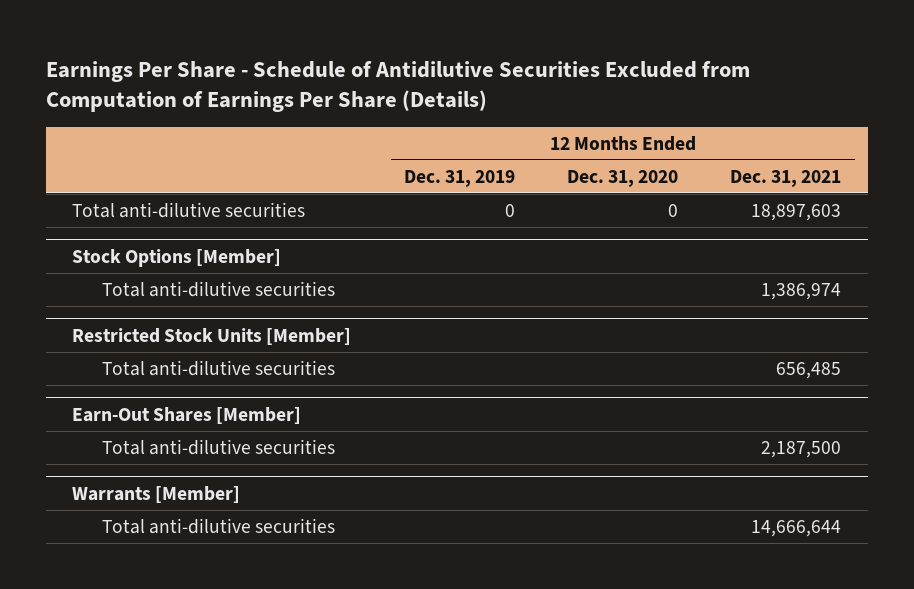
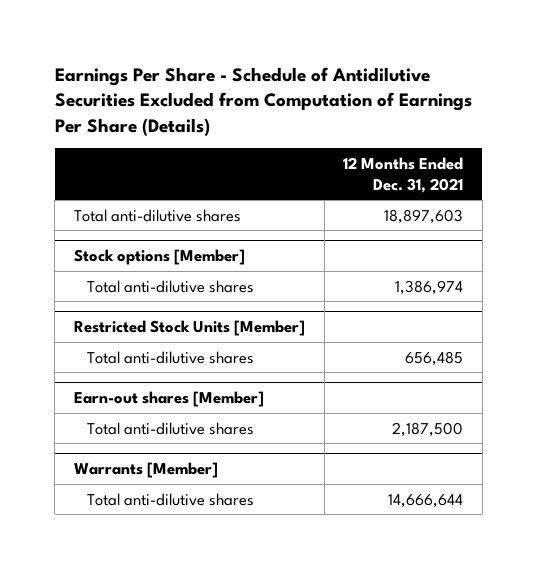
[403,169,515,187] Dec. 31, 2019 -> none
[567,169,679,187] Dec. 31, 2020 -> none
[72,202,306,219] Total anti-dilutive securities -> [73,208,241,222] Total anti-dilutive shares
[72,248,282,267] Stock Options [Member] -> [73,248,245,265] Stock options [Member]
[101,281,335,298] Total anti-dilutive securities -> [87,279,255,293] Total anti-dilutive shares
[101,360,335,377] Total anti-dilutive securities -> [87,350,255,364] Total anti-dilutive shares
[72,406,302,424] Earn-Out Shares [Member] -> [73,390,264,407] Earn-out shares [Member]
[101,439,335,456] Total anti-dilutive securities -> [87,421,255,435] Total anti-dilutive shares
[101,518,335,535] Total anti-dilutive securities -> [87,492,255,506] Total anti-dilutive shares

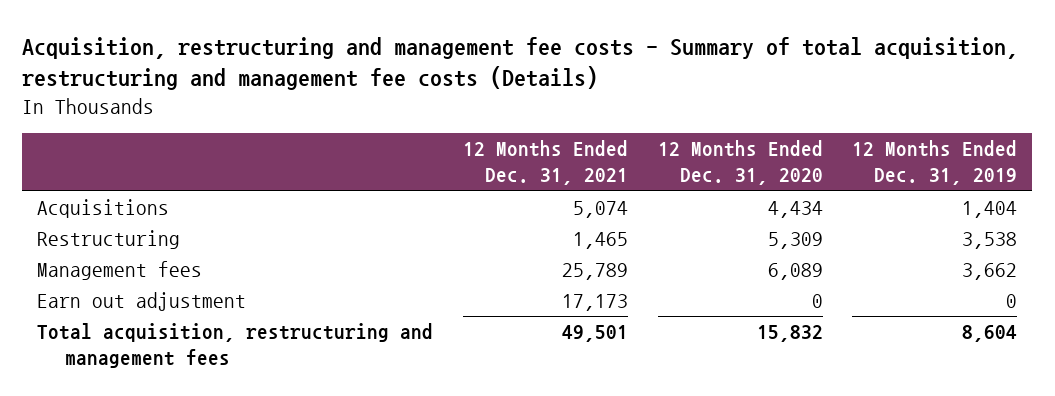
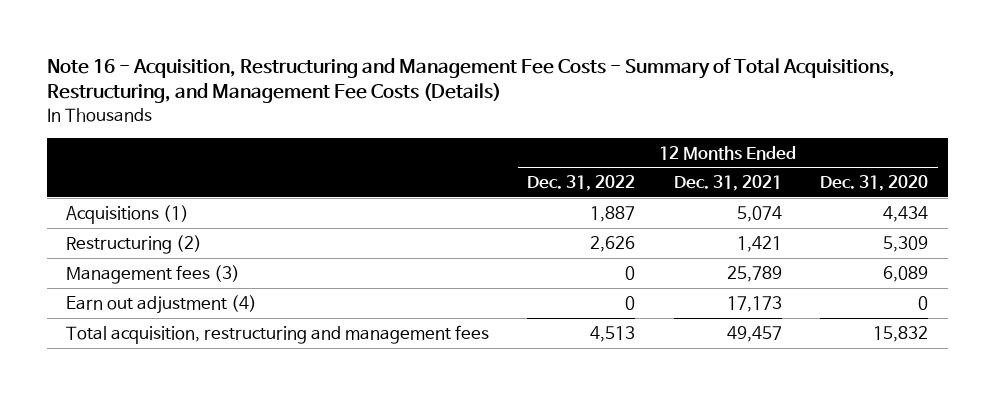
[22,36,1019,91] Acquisition, restructuring and management fee costs - Summary of total acquisition, restructuring and management fee costs (Details) -> [46,57,895,104] Note 16 - Acquisition, Restructuring and Management Fee Costs - Summary of Total Acquisitions, Restructuring, and Management Fee Costs (Details)
[852,140,1018,186] 12 Months Ended Dec. 31, 2019 -> none
none -> [527,175,636,192] Dec. 31, 2022
[37,199,170,219] Acquisitions -> [65,204,189,224] Acquisitions (1)
[37,230,181,250] Restructuring -> [65,234,202,254] Restructuring (2)
[572,232,628,250] 1,465 -> [736,235,782,252] 1,421
[37,261,203,281] Management fees -> [65,264,240,284] Management fees (3)
[37,292,247,312] Earn out adjustment -> [65,294,257,314] Earn out adjustment (4)
[561,325,628,343] 49,501 -> [726,325,782,342] 49,457

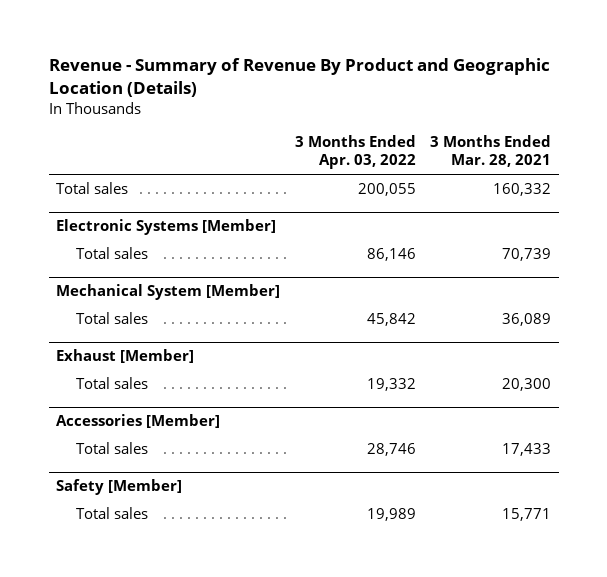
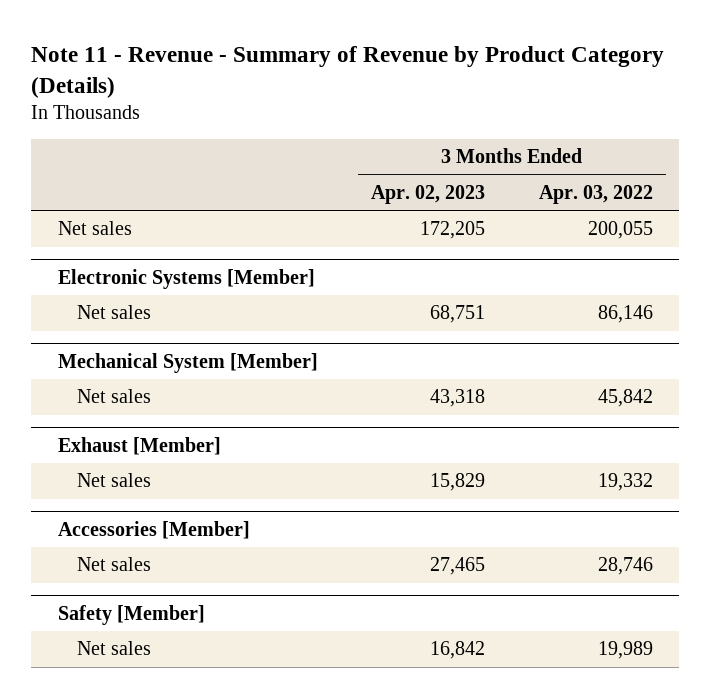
[48,58,550,97] Revenue - Summary of Revenue By Product and Geographic Location (Details) -> [30,45,664,98] Note 11 - Revenue - Summary of Revenue by Product Category (Details)
[430,135,552,168] 3 Months Ended Mar. 28, 2021 -> none
none -> [371,184,486,204] Apr. 02, 2023
[55,182,128,195] Total sales -> [57,221,132,236] Net sales
[75,247,148,260] Total sales -> [76,305,151,320] Net sales
[75,312,148,325] Total sales -> [76,389,151,404] Net sales
[75,377,148,390] Total sales -> [76,473,151,488] Net sales
[75,442,148,455] Total sales -> [76,557,151,572] Net sales
[75,507,148,520] Total sales -> [76,641,151,656] Net sales

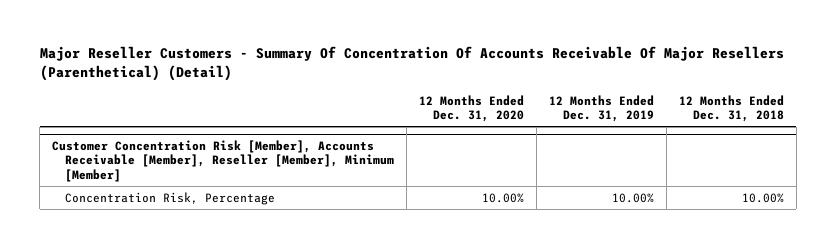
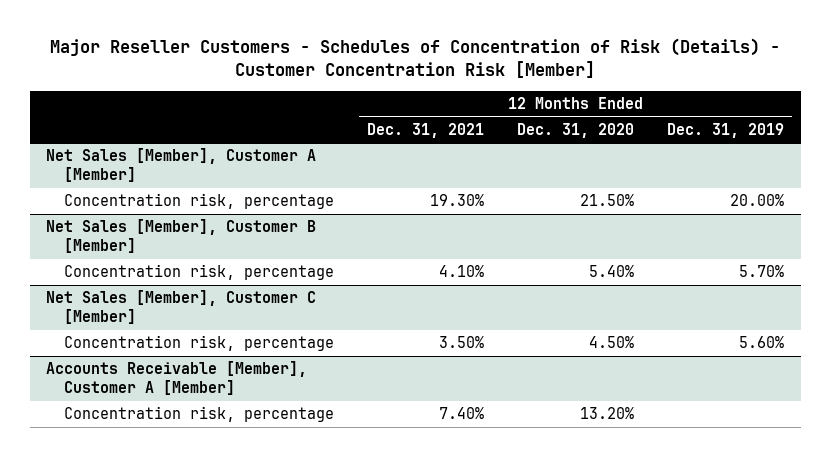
[39,46,784,82] Major Reseller Customers - Summary Of Concentration Of Accounts Receivable Of Major Resellers (Parenthetical) (Detail) -> [50,37,781,78] Major Reseller Customers - Schedules of Concentration of Risk (Details) - Customer Concentration Risk [Member]
[678,94,784,123] 12 Months Ended Dec. 31, 2018 -> none
none -> [367,122,485,138] Dec. 31, 2021
[52,139,394,182] Customer Concentration Risk [Member], Accounts Receivable [Member], Reseller [Member], Minimum [Member] -> none
none -> [46,148,317,183] Net Sales [Member], Customer A [Member]
[64,191,275,205] Concentration Risk, Percentage -> [64,193,335,210] Concentration risk, percentage
[481,192,524,203] 10.00% -> [580,194,635,207] 21.50%
[611,192,654,203] 10.00% -> [730,194,785,207] 20.00%
none -> [46,219,317,254] Net Sales [Member], Customer B [Member]
none -> [64,264,335,281] Concentration risk, percentage
none -> [46,290,317,325] Net Sales [Member], Customer C [Member]
none -> [64,335,335,352] Concentration risk, percentage
none -> [46,361,308,396] Accounts Receivable [Member], Customer A [Member]
none -> [64,406,335,423] Concentration risk, percentage

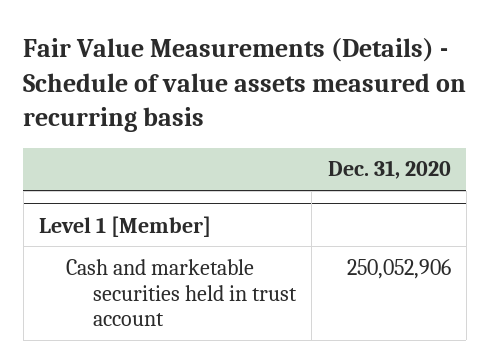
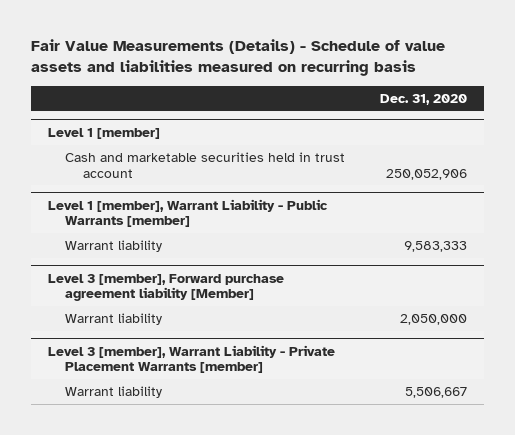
[23,38,467,132] Fair Value Measurements (Details) - Schedule of value assets measured on recurring basis -> [30,39,445,77] Fair Value Measurements (Details) - Schedule of value assets and liabilities measured on recurring basis
[39,215,212,237] Level 1 [Member] -> [47,127,160,139] Level 1 [member]
none -> [47,198,328,228] Level 1 [member], Warrant Liability - Public Warrants [member]
none -> [65,239,163,252] Warrant liability
none -> [47,273,284,302] Level 3 [member], Forward purchase agreement liability [Member]
none -> [65,312,163,325] Warrant liability
none -> [47,344,335,374] Level 3 [member], Warrant Liability - Private Placement Warrants [member]
none -> [65,385,163,398] Warrant liability

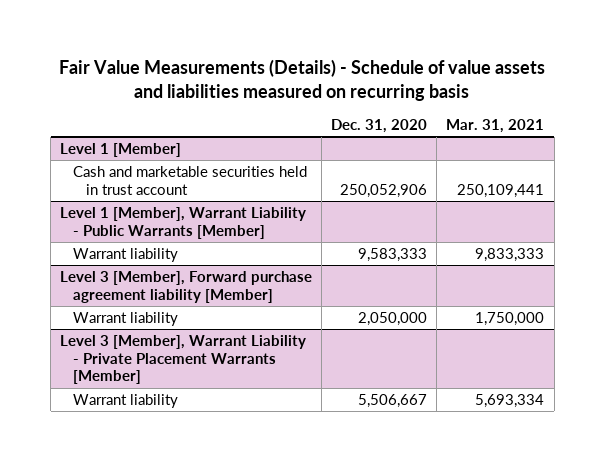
none -> [446,119,545,134] Mar. 31, 2021
[47,127,160,139] Level 1 [member] -> [60,142,182,157] Level 1 [Member]
[47,198,328,228] Level 1 [member], Warrant Liability - Public Warrants [member] -> [60,206,307,239] Level 1 [Member], Warrant Liability - Public Warrants [Member]
[47,273,284,302] Level 3 [member], Forward purchase agreement liability [Member] -> [60,270,313,303] Level 3 [Member], Forward purchase agreement liability [Member]
[47,344,335,374] Level 3 [member], Warrant Liability - Private Placement Warrants [member] -> [60,334,307,385] Level 3 [Member], Warrant Liability - Private Placement Warrants [Member]

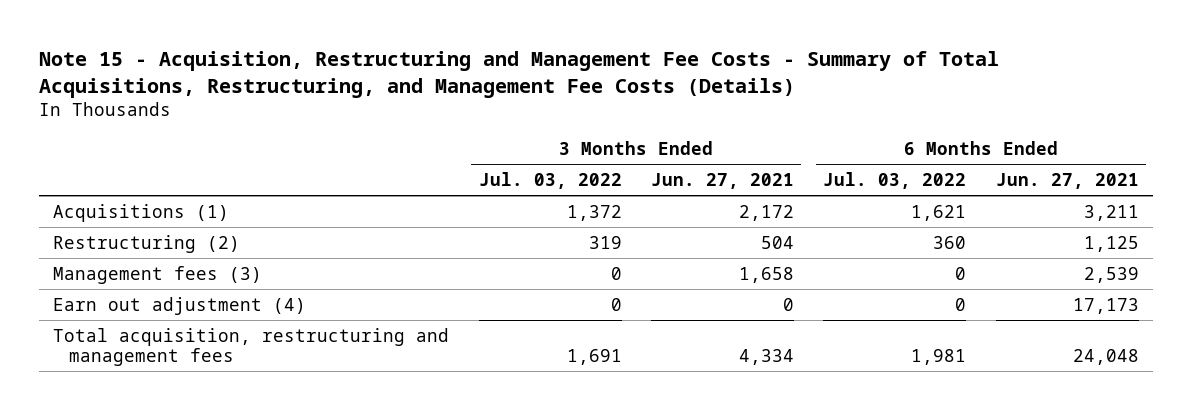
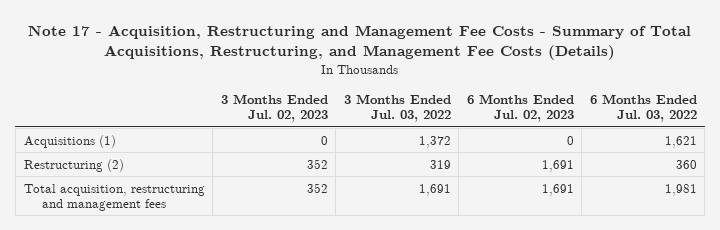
[38,50,999,98] Note 15 - Acquisition, Restructuring and Management Fee Costs - Summary of Total Acquisitions, Restructuring, and Management Fee Costs (Details) -> [28,24,692,61] Note 17 - Acquisition, Restructuring and Management Fee Costs - Summary of Total Acquisitions, Restructuring, and Management Fee Costs (Details)
[651,172,795,189] Jun. 27, 2021 -> none
[995,172,1139,189] Jun. 27, 2021 -> none
none -> [220,93,328,123] 3 Months Ended Jul. 02, 2023
none -> [466,93,574,123] 6 Months Ended Jul. 02, 2023
[53,265,263,284] Management fees (3) -> none
[53,296,307,315] Earn out adjustment (4) -> none

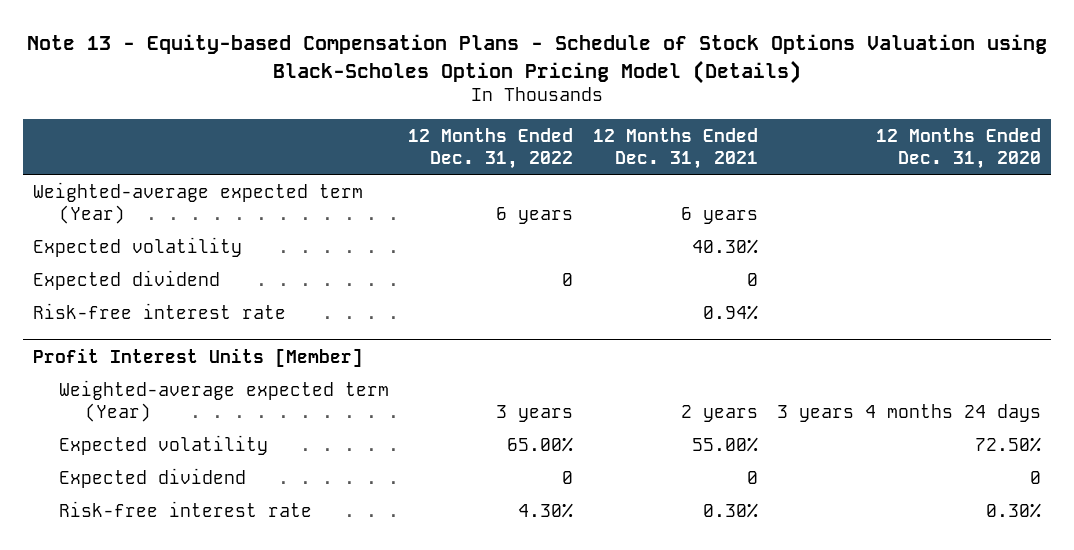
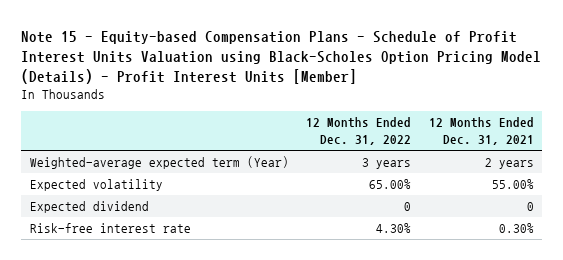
[26,34,1047,84] Note 13 - Equity-based Compensation Plans - Schedule of Stock Options Valuation using Black-Scholes Option Pricing Model (Details) -> [21,31,542,85] Note 15 - Equity-based Compensation Plans - Schedule of Profit Interest Units Valuation using Black-Scholes Option Pricing Model (Details) - Profit Interest Units [Member]
[876,127,1042,169] 12 Months Ended Dec. 31, 2020 -> none
[32,181,363,224] Weighted-average expected term (Year) -> none
[32,236,242,257] Expected volatility -> none
[32,269,220,290] Expected dividend -> none
[32,302,286,319] Risk-free interest rate -> none
[32,347,363,367] Profit Interest Units [Member] -> none

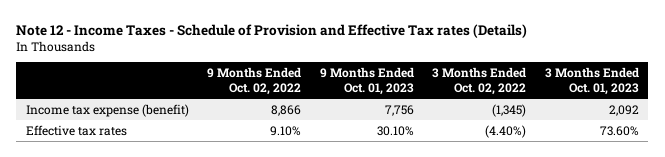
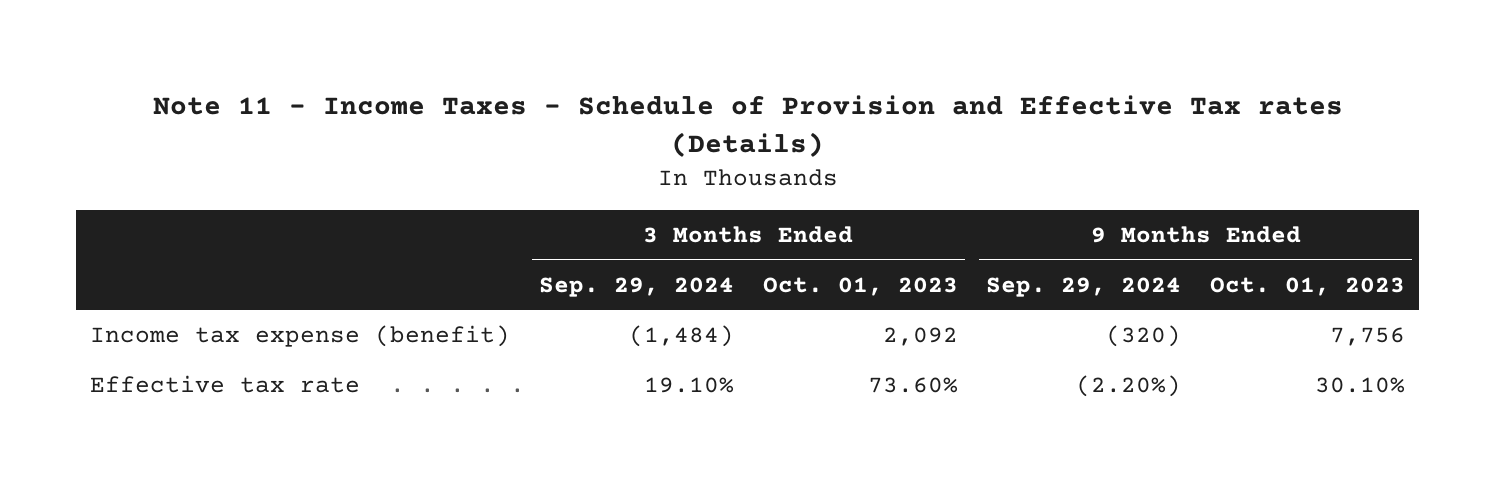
[16,23,528,38] Note 12 - Income Taxes - Schedule of Provision and Effective Tax rates (Details) -> [152,95,1343,158] Note 11 - Income Taxes - Schedule of Provision and Effective Tax rates (Details)
[207,67,302,95] 9 Months Ended Oct. 02, 2022 -> none
[432,67,527,95] 3 Months Ended Oct. 02, 2022 -> none
none -> [538,276,734,297] Sep. 29, 2024
none -> [986,276,1182,297] Sep. 29, 2024
[25,124,127,136] Effective tax rates -> [90,374,361,393] Effective tax rate

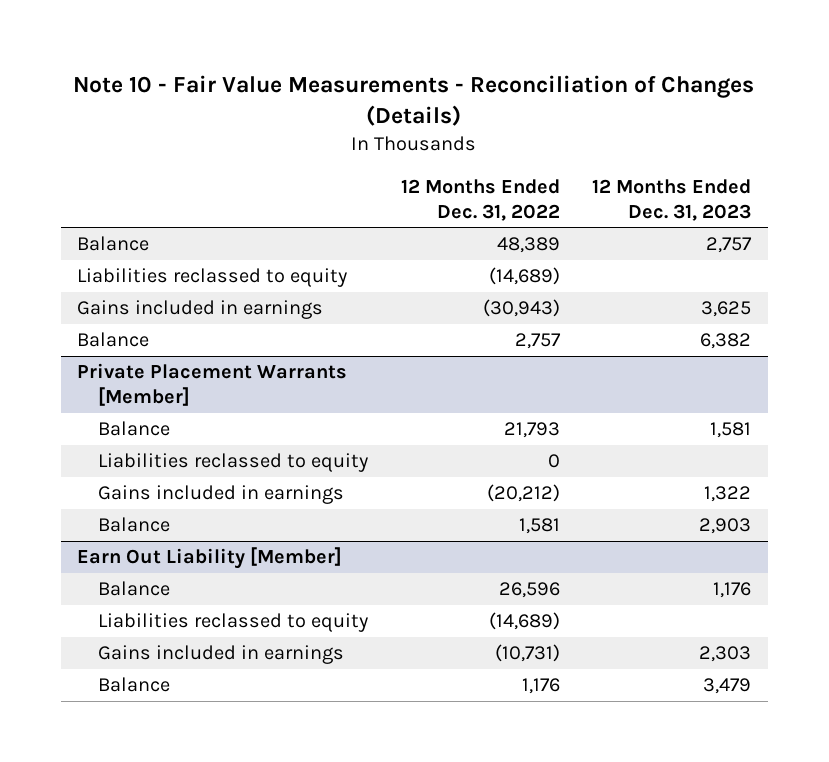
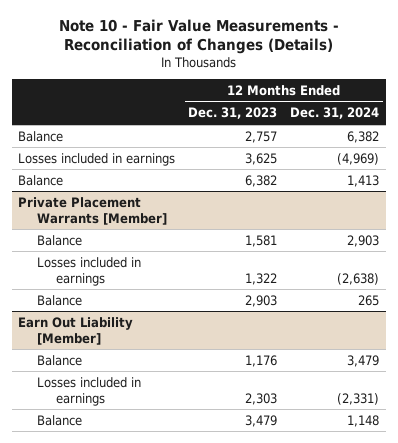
[400,178,560,221] 12 Months Ended Dec. 31, 2022 -> none
none -> [290,107,380,120] Dec. 31, 2024
[77,268,348,288] Liabilities reclassed to equity -> none
[77,300,324,320] Gains included in earnings -> [18,152,176,166] Losses included in earnings
[97,453,368,473] Liabilities reclassed to equity -> none
[97,485,344,505] Gains included in earnings -> [37,256,142,286] Losses included in earnings
[97,613,368,633] Liabilities reclassed to equity -> none
[97,645,344,665] Gains included in earnings -> [37,376,142,406] Losses included in earnings

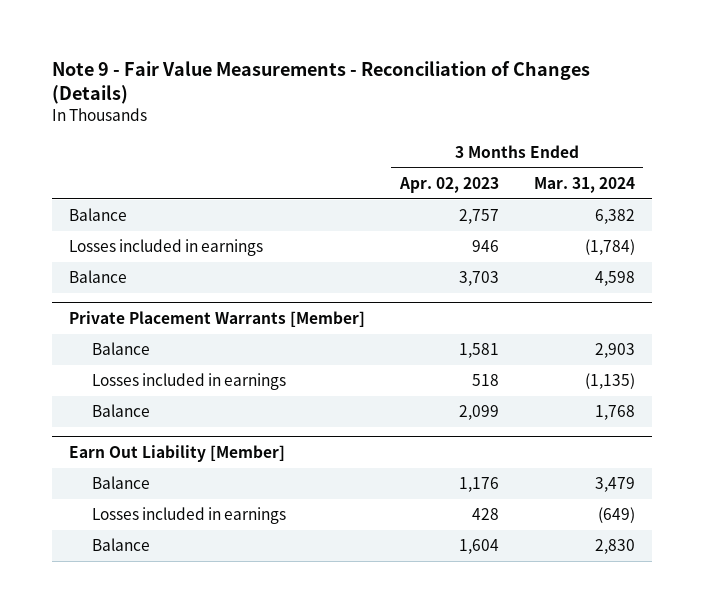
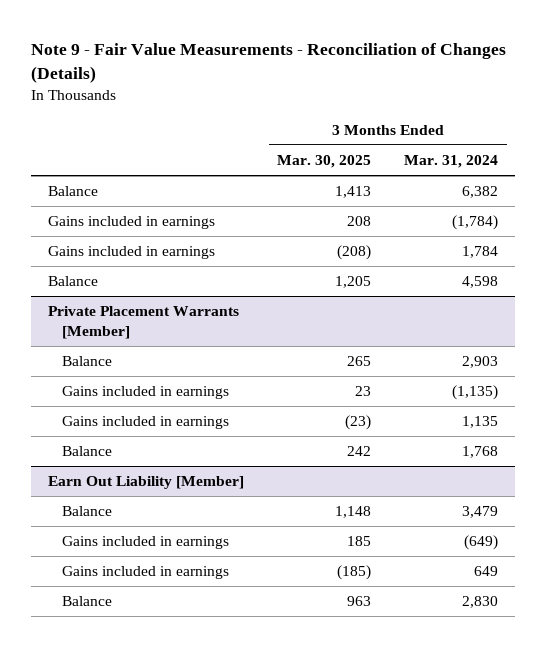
[398,176,499,193] Apr. 02, 2023 -> none
none -> [277,154,372,168] Mar. 30, 2025
[69,239,264,257] Losses included in earnings -> [47,216,215,230] Gains included in earnings
none -> [47,246,215,260] Gains included in earnings
[91,373,286,391] Losses included in earnings -> [61,386,229,400] Gains included in earnings
none -> [61,416,229,430] Gains included in earnings
[91,507,286,525] Losses included in earnings -> [61,536,229,550] Gains included in earnings
none -> [61,566,229,580] Gains included in earnings

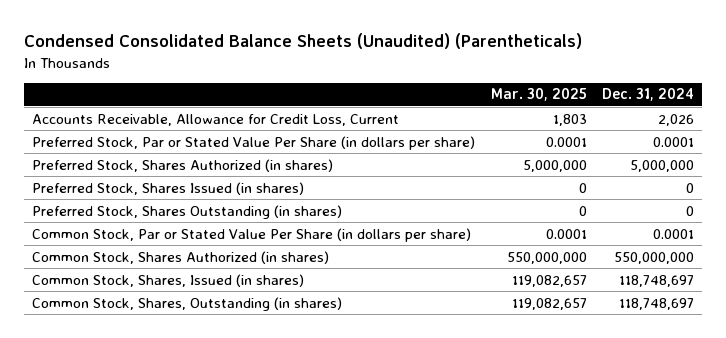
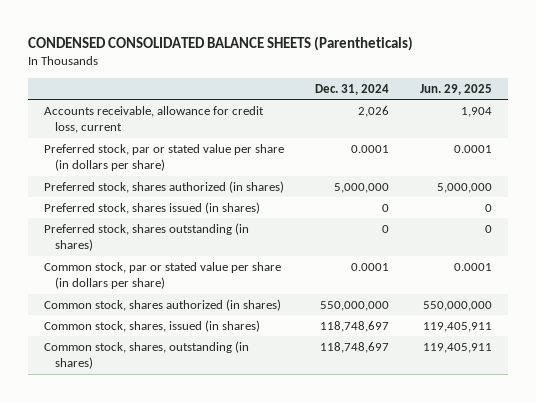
[23,33,582,50] Condensed Consolidated Balance Sheets (Unaudited) (Parentheticals) -> [27,35,413,51] CONDENSED CONSOLIDATED BALANCE SHEETS (Parentheticals)
[490,88,587,102] Mar. 30, 2025 -> none
none -> [420,83,493,95] Jun. 29, 2025
[31,113,399,126] Accounts Receivable, Allowance for Credit Loss, Current -> [43,105,264,134] Accounts receivable, allowance for credit loss, current
[31,135,475,150] Preferred Stock, Par or Stated Value Per Share (in dollars per share) -> [43,143,284,172] Preferred stock, par or stated value per share (in dollars per share)
[31,158,333,172] Preferred Stock, Shares Authorized (in shares) -> [43,180,284,193] Preferred stock, shares authorized (in shares)
[31,181,304,195] Preferred Stock, Shares Issued (in shares) -> [43,201,260,214] Preferred stock, shares issued (in shares)
[31,204,342,219] Preferred Stock, Shares Outstanding (in shares) -> [43,222,249,252] Preferred stock, shares outstanding (in shares)
[31,227,471,242] Common Stock, Par or Stated Value Per Share (in dollars per share) -> [43,261,281,290] Common stock, par or stated value per share (in dollars per share)
[31,250,329,264] Common Stock, Shares Authorized (in shares) -> [43,298,281,311] Common stock, shares authorized (in shares)
[31,273,304,287] Common Stock, Shares, Issued (in shares) -> [43,319,260,332] Common stock, shares, issued (in shares)
[31,296,342,311] Common Stock, Shares, Outstanding (in shares) -> [43,340,249,370] Common stock, shares, outstanding (in shares)

